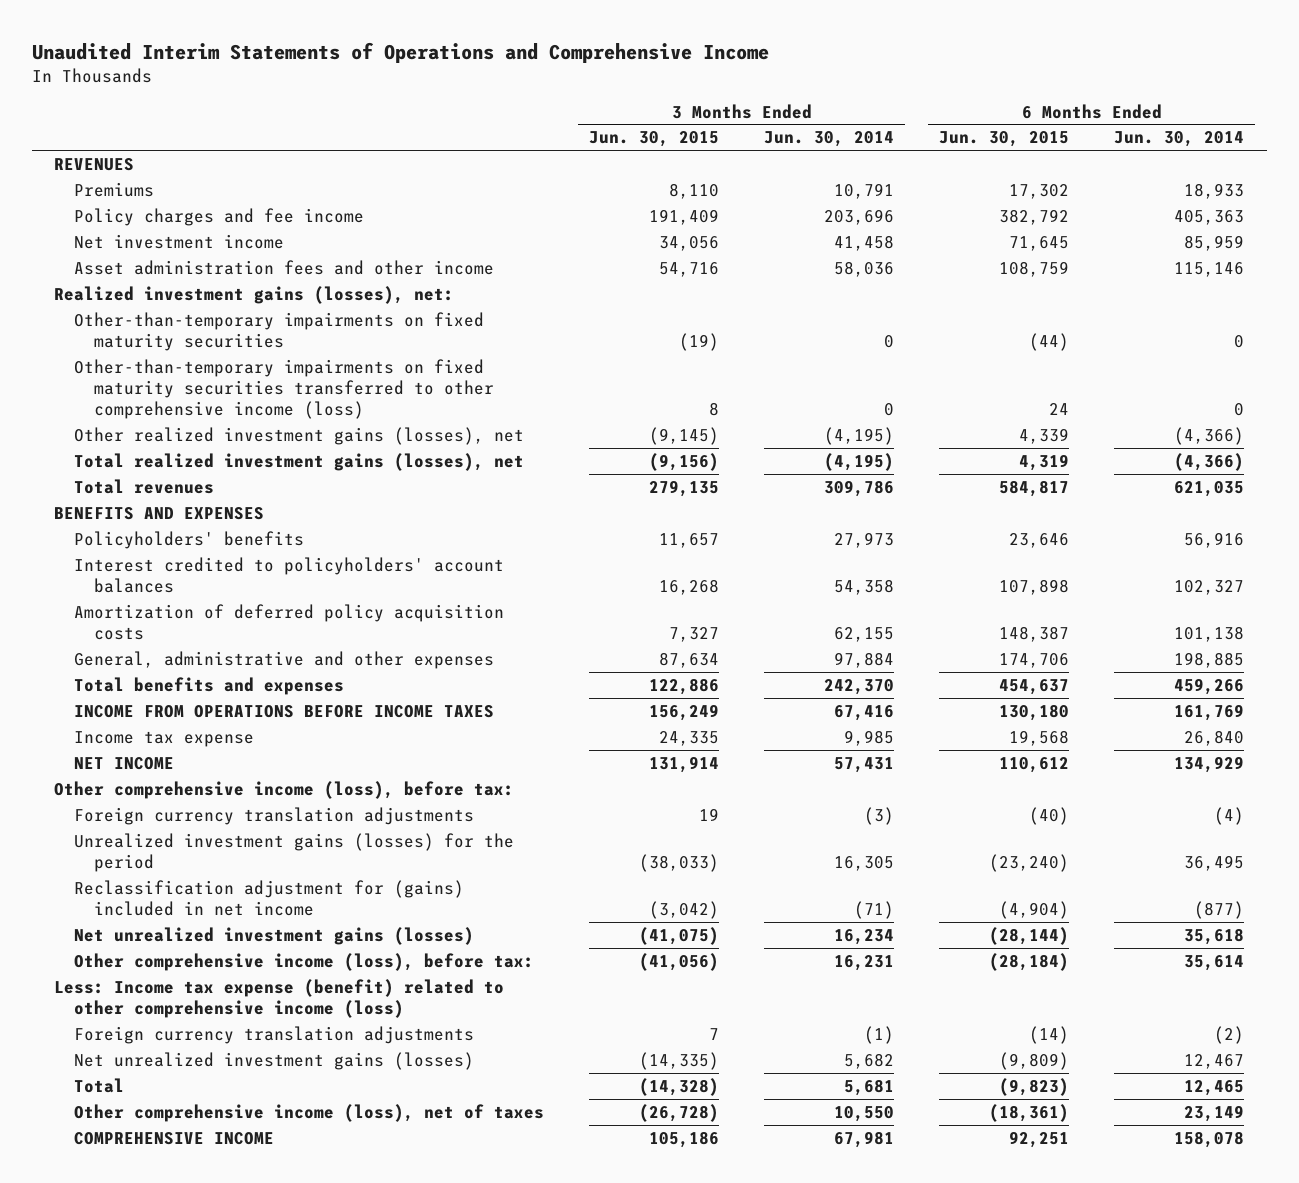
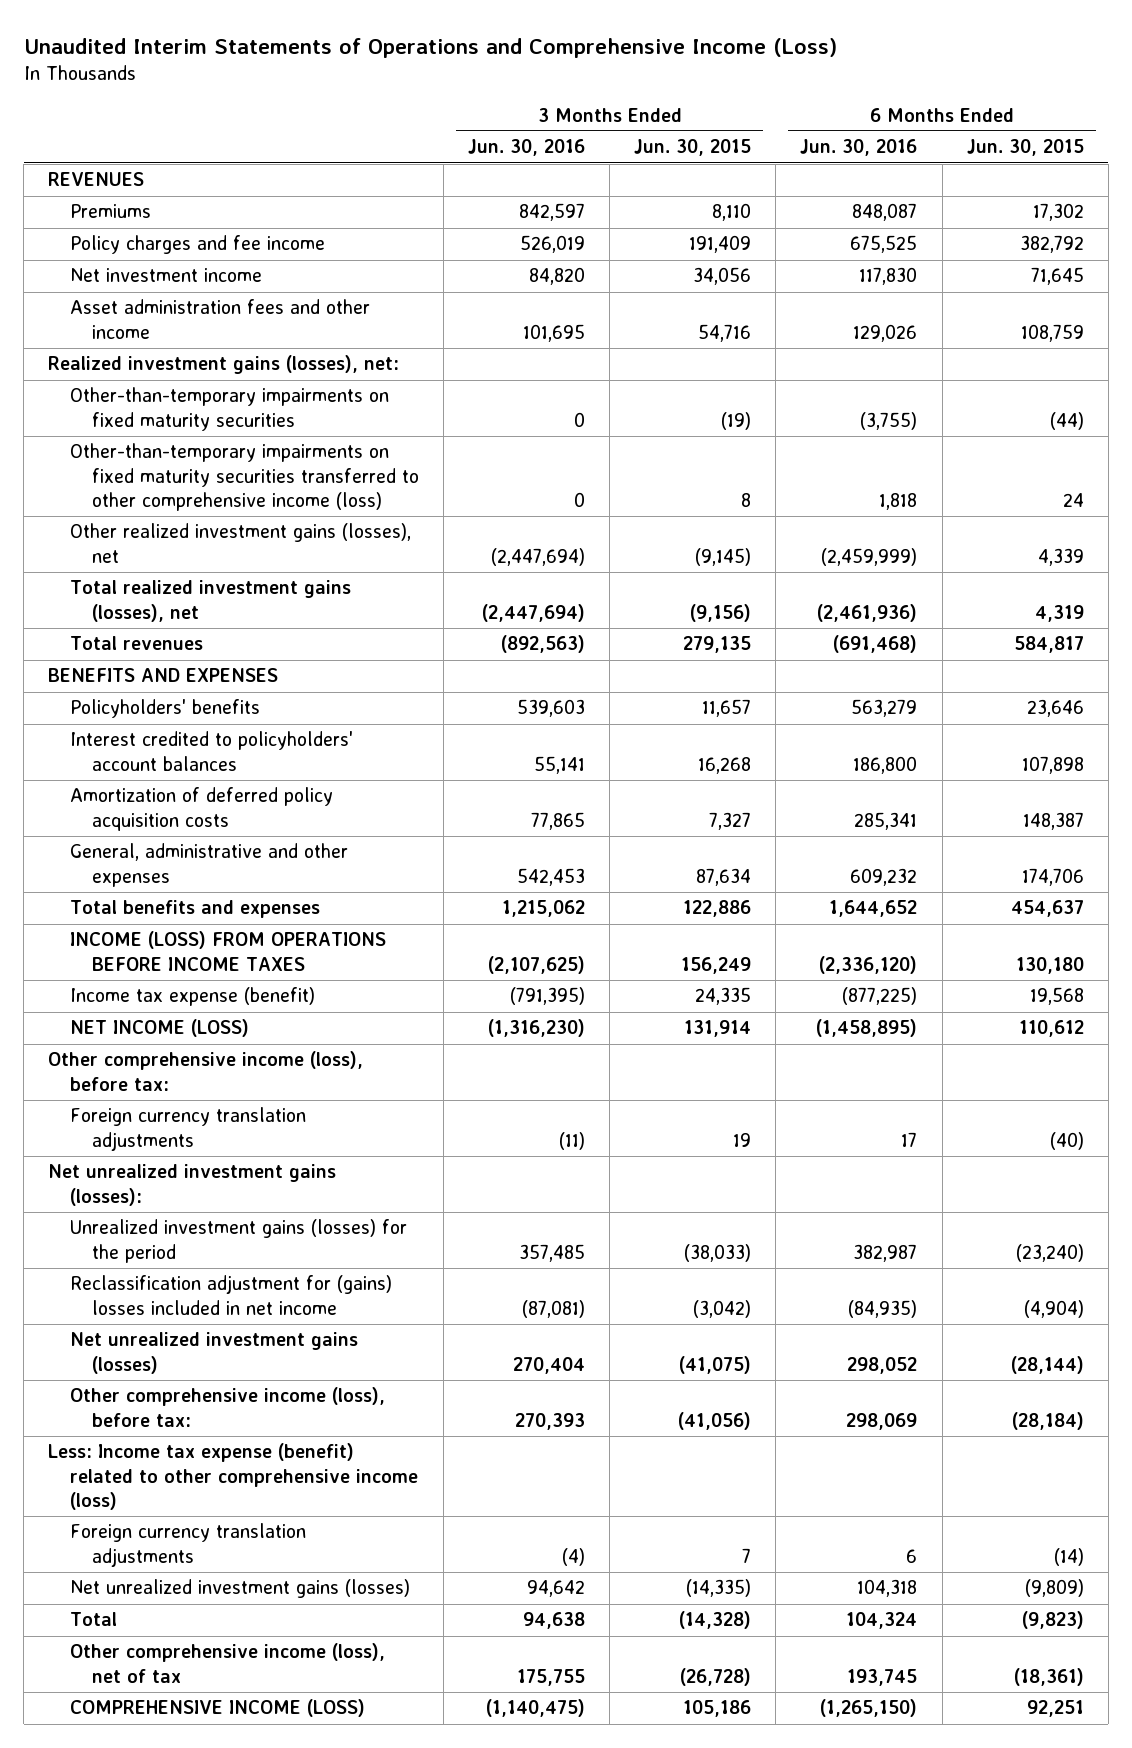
[31,41,769,63] Unaudited Interim Statements of Operations and Comprehensive Income -> [23,37,837,58] Unaudited Interim Statements of Operations and Comprehensive Income (Loss)
[764,131,895,148] Jun. 30, 2014 -> none
[1114,131,1245,148] Jun. 30, 2014 -> none
none -> [467,139,585,157] Jun. 30, 2016
none -> [800,139,918,157] Jun. 30, 2016
[74,704,495,718] INCOME FROM OPERATIONS BEFORE INCOME TAXES -> [69,931,386,971] INCOME (LOSS) FROM OPERATIONS BEFORE INCOME TAXES
[74,730,255,747] Income tax expense -> [69,987,315,1007] Income tax expense (benefit)
[74,756,175,770] NET INCOME -> [69,1019,249,1038] NET INCOME (LOSS)
none -> [48,1164,337,1206] Net unrealized investment gains (losses):
[74,879,465,917] Reclassification adjustment for (gains) included in net income -> [69,1275,392,1315] Reclassification adjustment for (gains) losses included in net income
[74,1103,545,1122] Other comprehensive income (loss), net of taxes -> [69,1643,385,1683] Other comprehensive income (loss), net of tax
[74,1131,275,1145] COMPREHENSIVE INCOME -> [69,1699,365,1718] COMPREHENSIVE INCOME (LOSS)

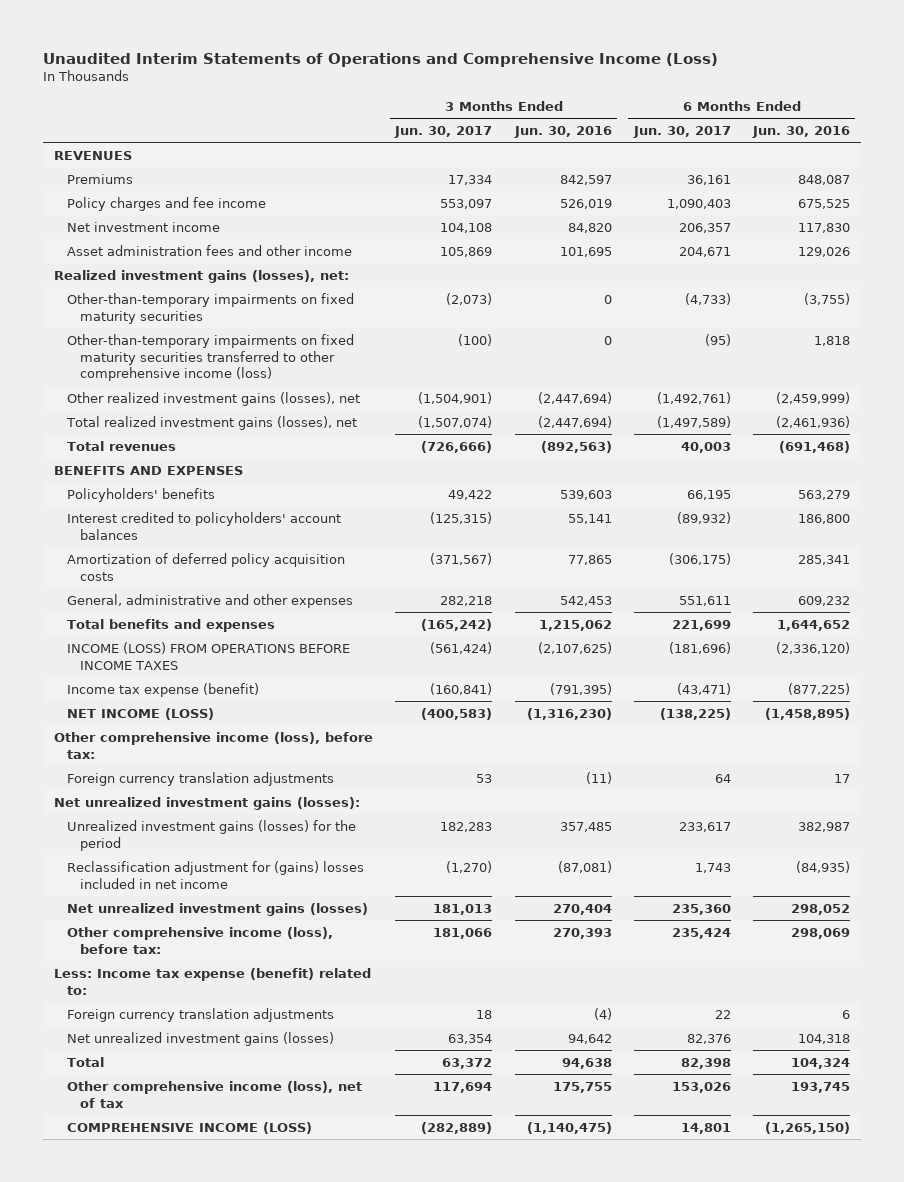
[634,139,752,157] Jun. 30, 2015 -> none
[966,139,1084,157] Jun. 30, 2015 -> none
none -> [394,125,493,138] Jun. 30, 2017
none -> [632,125,731,138] Jun. 30, 2017
[48,1443,418,1511] Less: Income tax expense (benefit) related to other comprehensive income (loss) -> [54,967,372,995] Less: Income tax expense (benefit) related to:

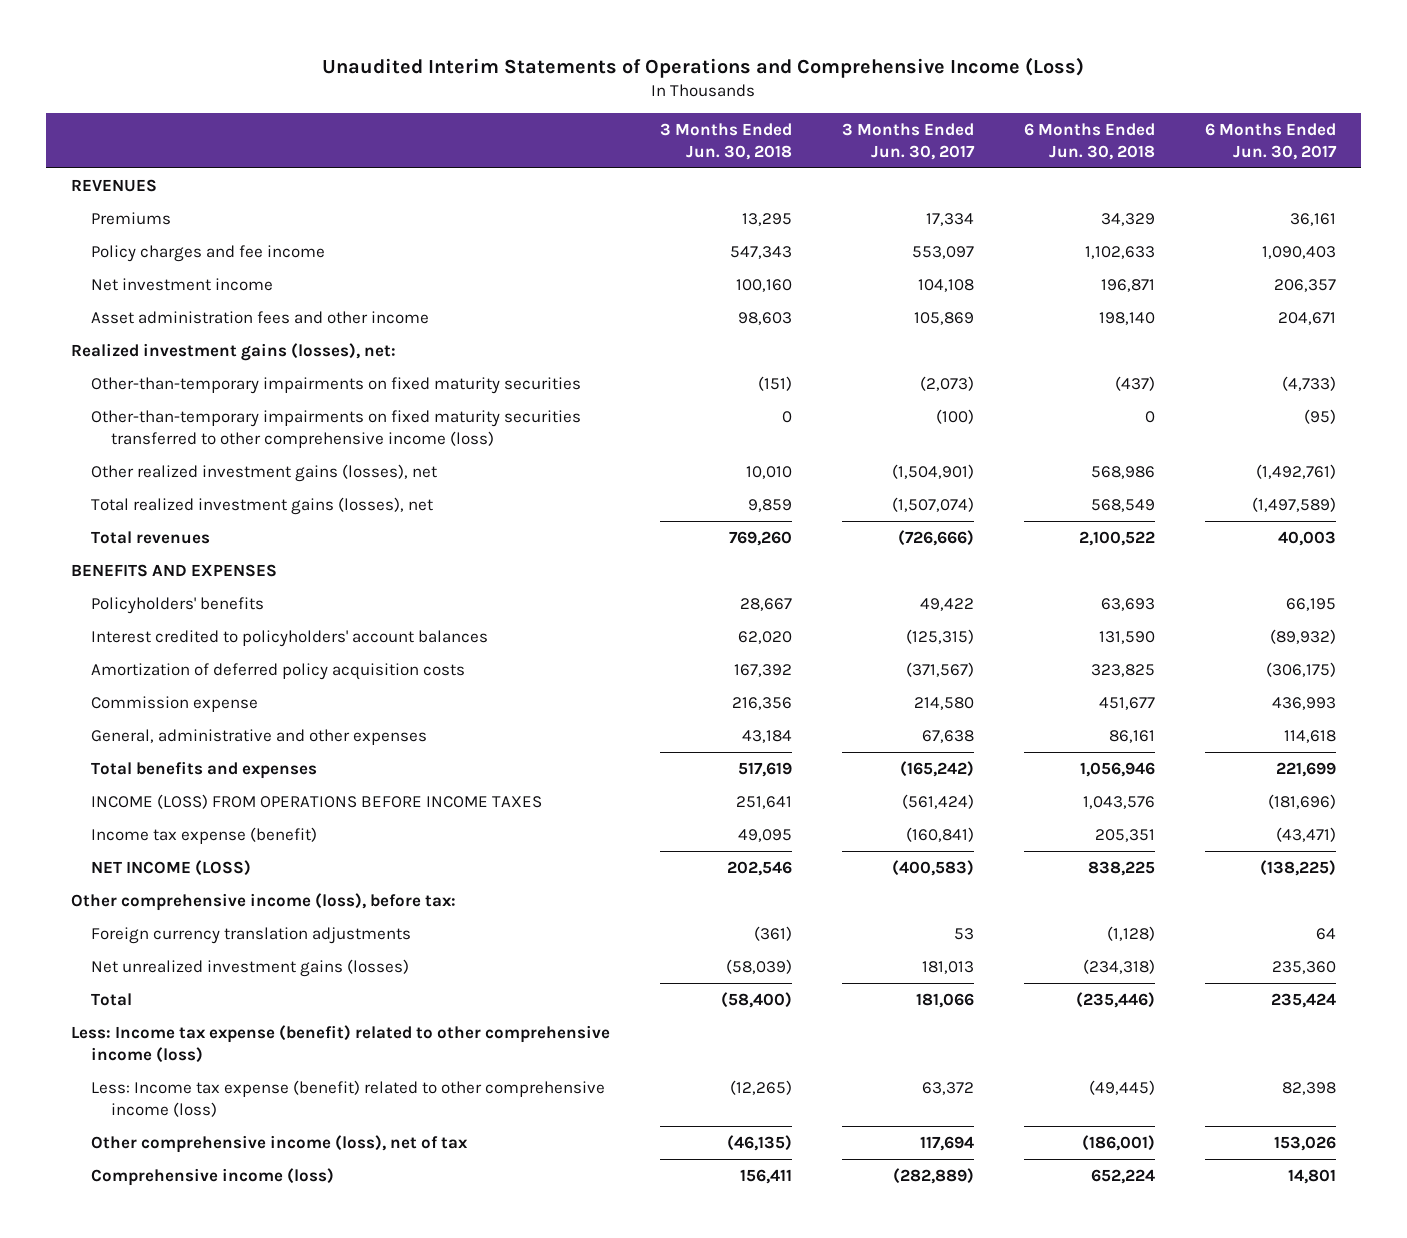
[513,125,612,138] Jun. 30, 2016 -> none
[751,125,850,138] Jun. 30, 2016 -> none
none -> [659,122,792,161] 3 Months Ended Jun. 30, 2018
none -> [1023,122,1155,161] 6 Months Ended Jun. 30, 2018
none -> [90,695,258,712] Commission expense
[440,595,493,606] 282,218 -> [921,729,974,743] 67,638
[678,595,731,606] 551,611 -> [1283,729,1336,743] 114,618
[54,796,361,810] Net unrealized investment gains (losses): -> none
[67,819,357,851] Unrealized investment gains (losses) for the period -> none
[67,860,365,889] Reclassification adjustment for (gains) losses included in net income -> none
[67,1007,335,1022] Foreign currency translation adjustments -> none
[67,1031,335,1046] Net unrealized investment gains (losses) -> none
[67,926,334,954] Other comprehensive income (loss), before tax: -> [90,992,132,1006] Total
[54,967,372,995] Less: Income tax expense (benefit) related to: -> [71,1024,611,1063] Less: Income tax expense (benefit) related to other comprehensive income (loss)
[67,1056,105,1067] Total -> [90,1079,605,1117] Less: Income tax expense (benefit) related to other comprehensive income (loss)
[67,1121,313,1134] COMPREHENSIVE INCOME (LOSS) -> [90,1167,334,1186] Comprehensive income (loss)

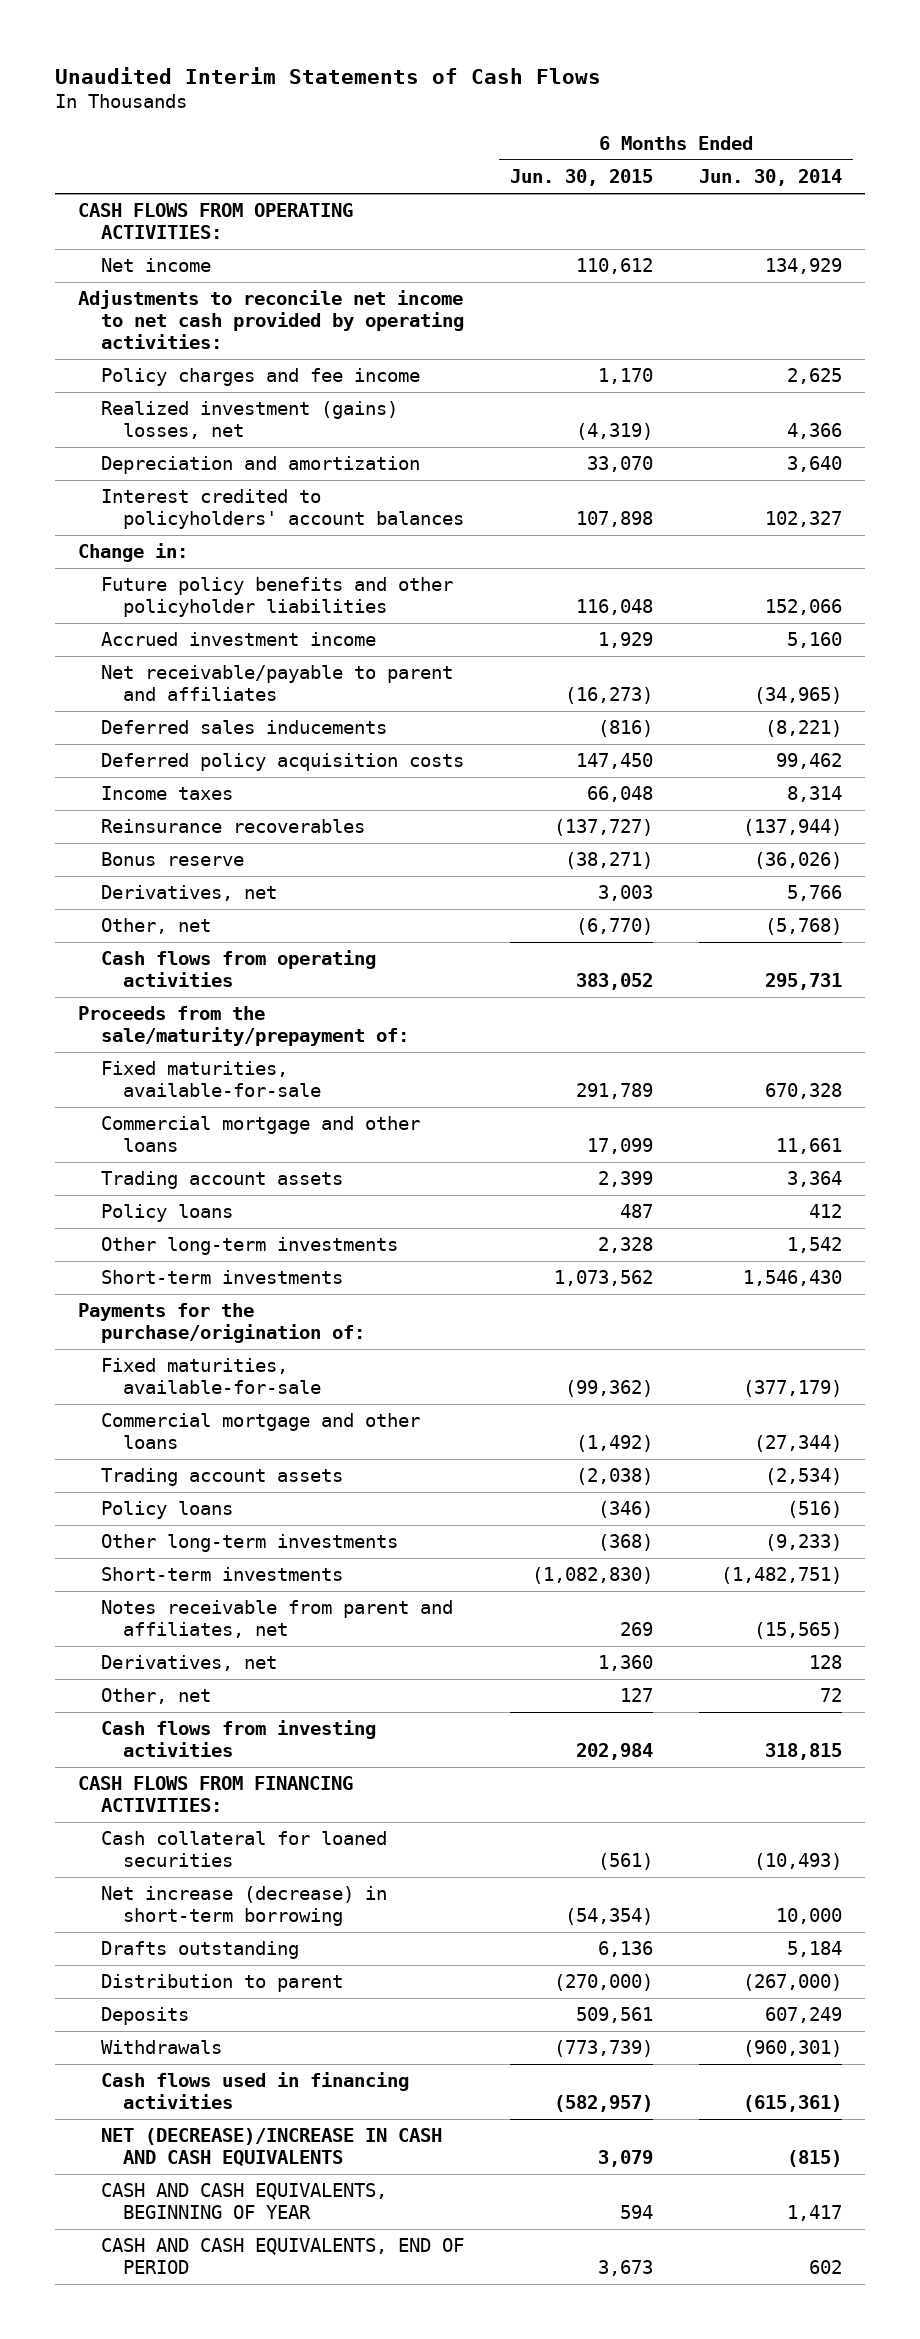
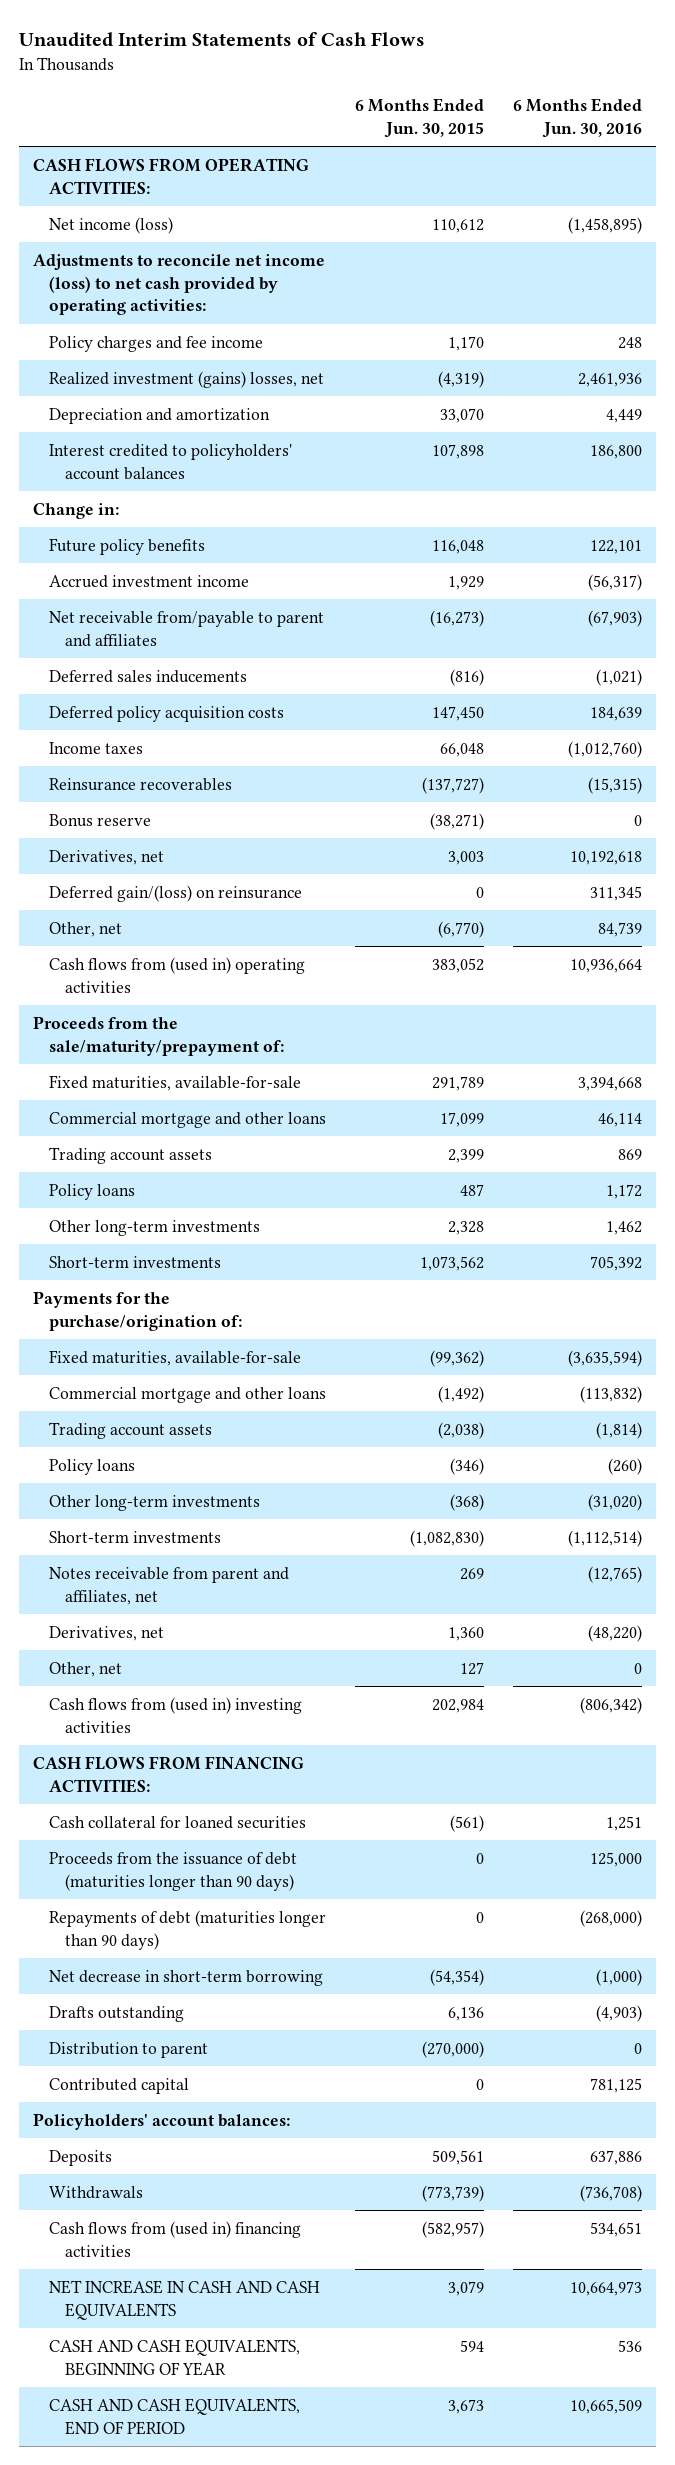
[698,169,842,187] Jun. 30, 2014 -> none
none -> [512,98,642,138] 6 Months Ended Jun. 30, 2016
[100,258,211,273] Net income -> [48,216,173,234] Net income (loss)
[78,290,464,350] Adjustments to reconcile net income to net cash provided by operating activities: -> [33,253,326,316] Adjustments to reconcile net income (loss) to net cash provided by operating activities:
[100,577,453,618] Future policy benefits and other policyholder liabilities -> [48,537,205,555] Future policy benefits
[100,665,453,702] Net receivable/payable to parent and affiliates -> [48,610,324,647] Net receivable from/payable to parent and affiliates
none -> [48,884,302,902] Deferred gain/(loss) on reinsurance
[100,950,376,988] Cash flows from operating activities -> [48,956,305,993] Cash flows from (used in) operating activities
[100,1720,376,1758] Cash flows from investing activities -> [48,1696,302,1733] Cash flows from (used in) investing activities
none -> [48,1851,297,1891] Proceeds from the issuance of debt (maturities longer than 90 days)
none -> [48,1909,326,1950] Repayments of debt (maturities longer than 90 days)
[100,1886,387,1927] Net increase (decrease) in short-term borrowing -> [48,1969,323,1986] Net decrease in short-term borrowing
none -> [48,2077,189,2094] Contributed capital
none -> [33,2112,291,2130] Policyholders' account balances:
[100,2072,409,2110] Cash flows used in financing activities -> [48,2220,301,2257] Cash flows from (used in) financing activities
[100,2128,442,2167] NET (DECREASE)/INCREASE IN CASH AND CASH EQUIVALENTS -> [48,2279,320,2320] NET INCREASE IN CASH AND CASH EQUIVALENTS

